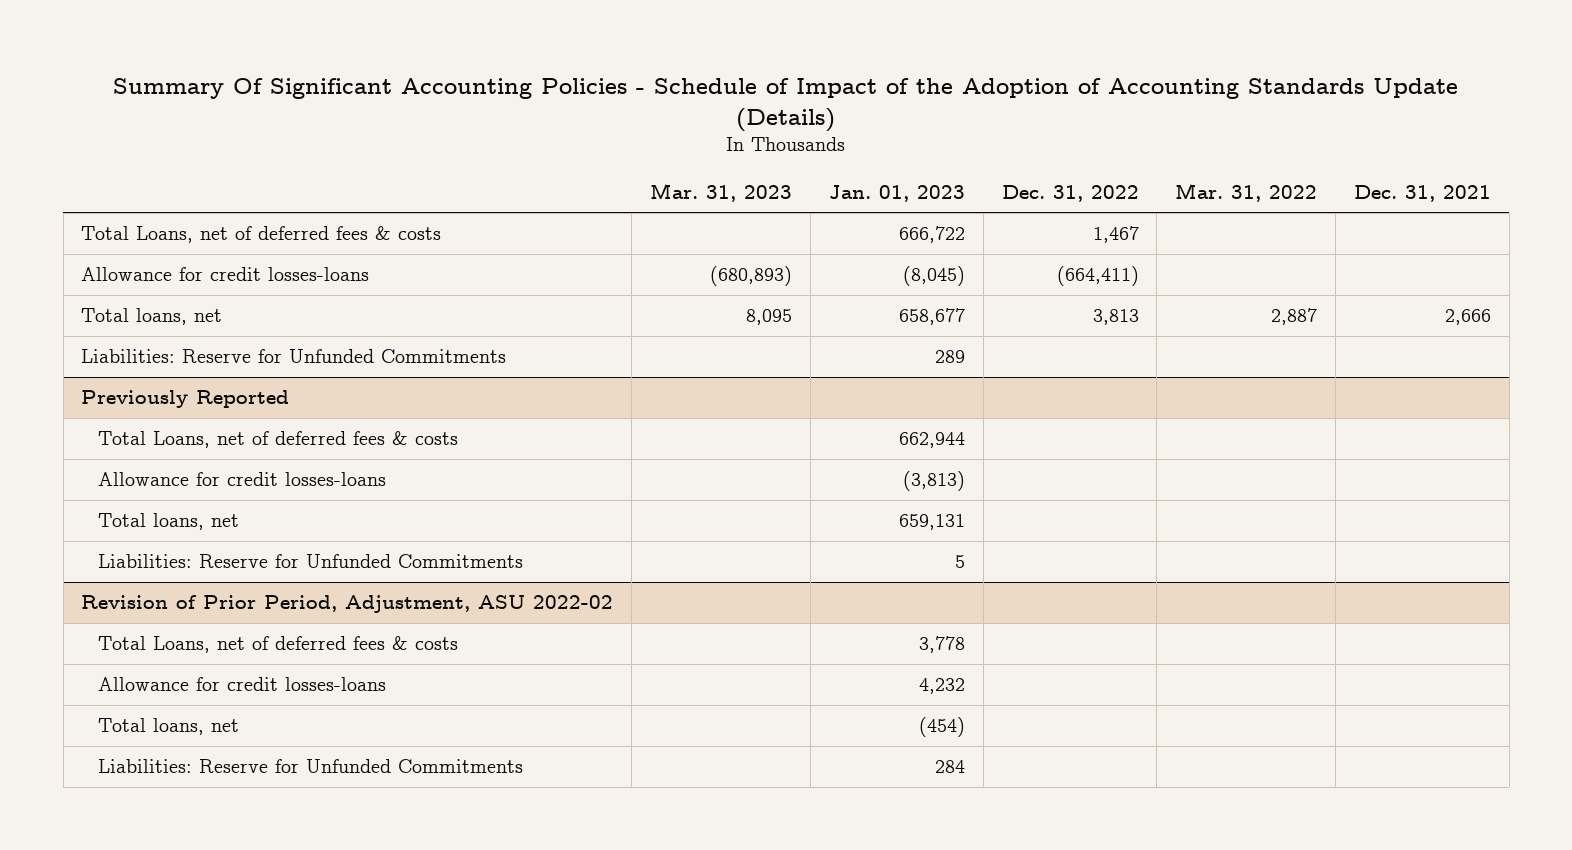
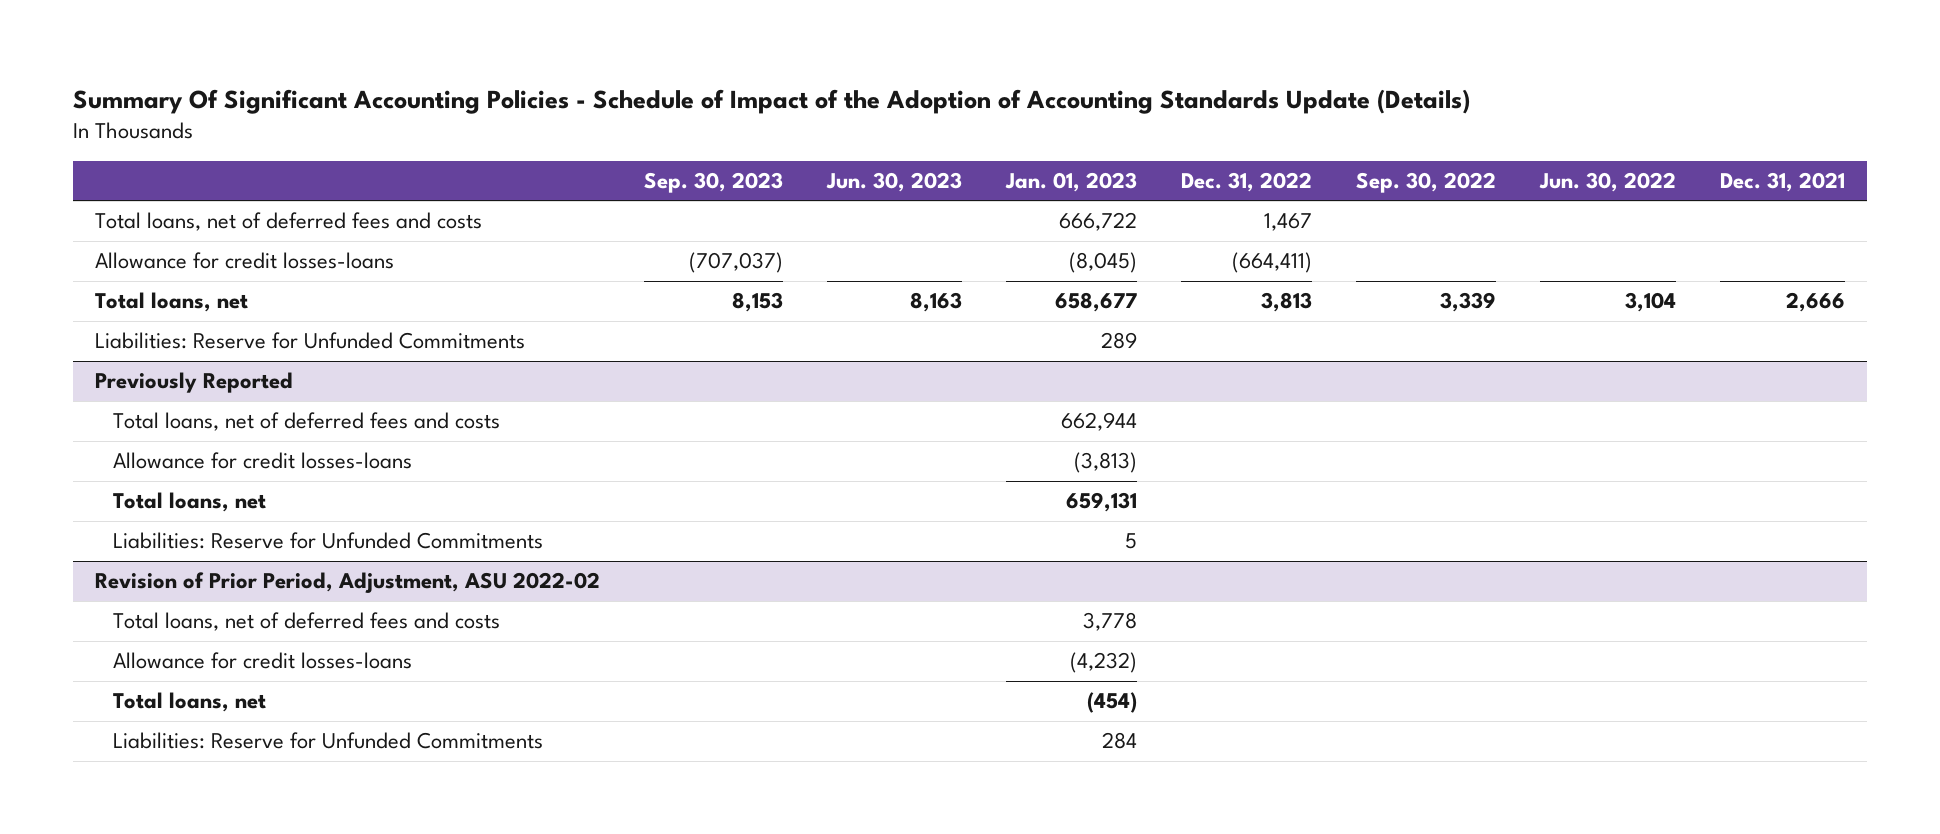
[650,182,793,202] Mar. 31, 2023 -> none
[1175,182,1318,202] Mar. 31, 2022 -> none
none -> [643,171,783,193] Sep. 30, 2023
none -> [825,171,962,192] Jun. 30, 2023
none -> [1356,171,1497,193] Sep. 30, 2022
none -> [1539,171,1677,192] Jun. 30, 2022
[81,226,442,244] Total Loans, net of deferred fees & costs -> [94,212,482,232] Total loans, net of deferred fees and costs
[98,431,459,449] Total Loans, net of deferred fees & costs -> [113,412,501,432] Total loans, net of deferred fees and costs
[98,636,459,654] Total Loans, net of deferred fees & costs -> [113,612,501,632] Total loans, net of deferred fees and costs
[918,678,965,695] 4,232 -> [1069,652,1137,674] (4,232)

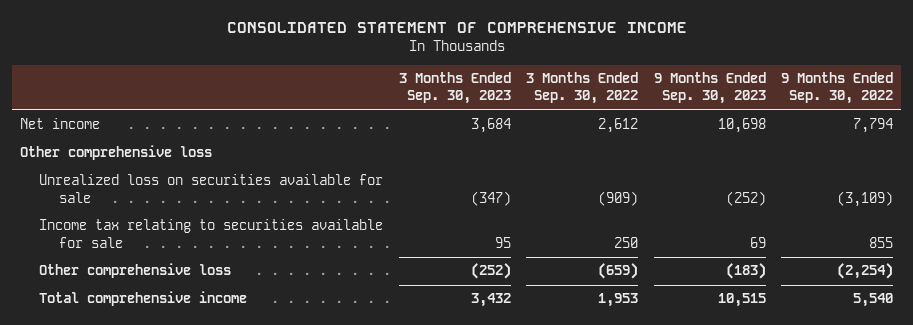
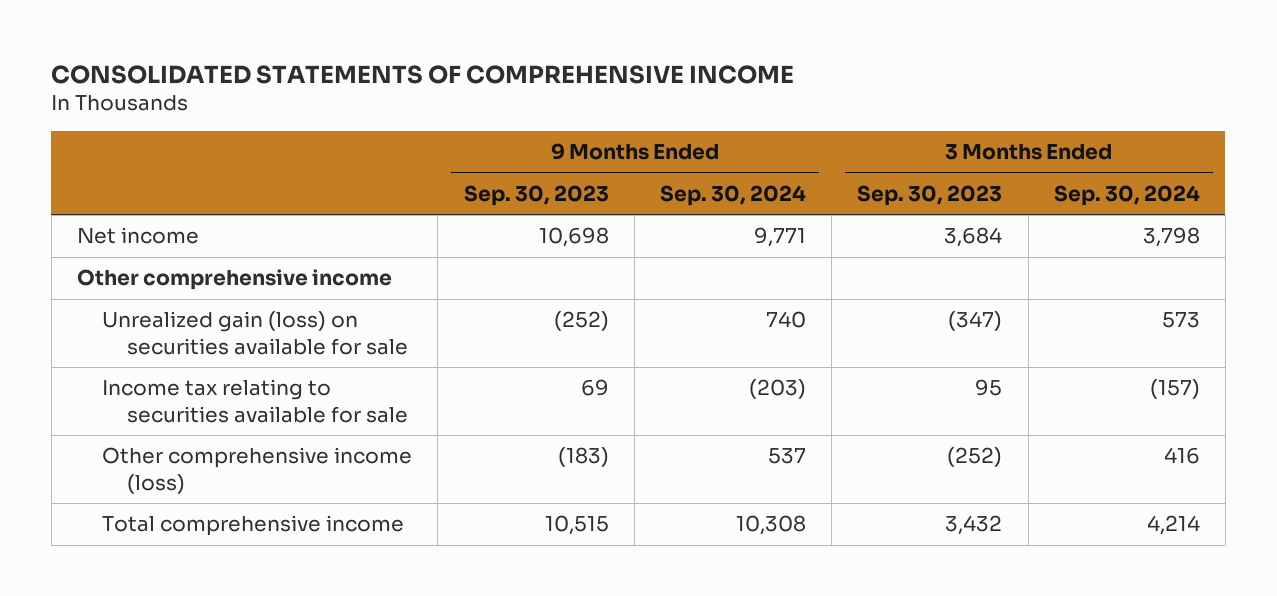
[226,22,687,34] CONSOLIDATED STATEMENT OF COMPREHENSIVE INCOME -> [51,65,795,85] CONSOLIDATED STATEMENTS OF COMPREHENSIVE INCOME
[526,72,639,105] 3 Months Ended Sep. 30, 2022 -> none
[781,72,894,105] 9 Months Ended Sep. 30, 2022 -> none
none -> [660,184,807,206] Sep. 30, 2024
none -> [1053,184,1200,206] Sep. 30, 2024
[20,145,213,161] Other comprehensive loss -> [77,269,393,291] Other comprehensive income
[39,174,384,203] Unrealized loss on securities available for sale -> [102,311,409,355] Unrealized gain (loss) on securities available for sale
[39,263,232,279] Other comprehensive loss -> [102,447,413,494] Other comprehensive income (loss)

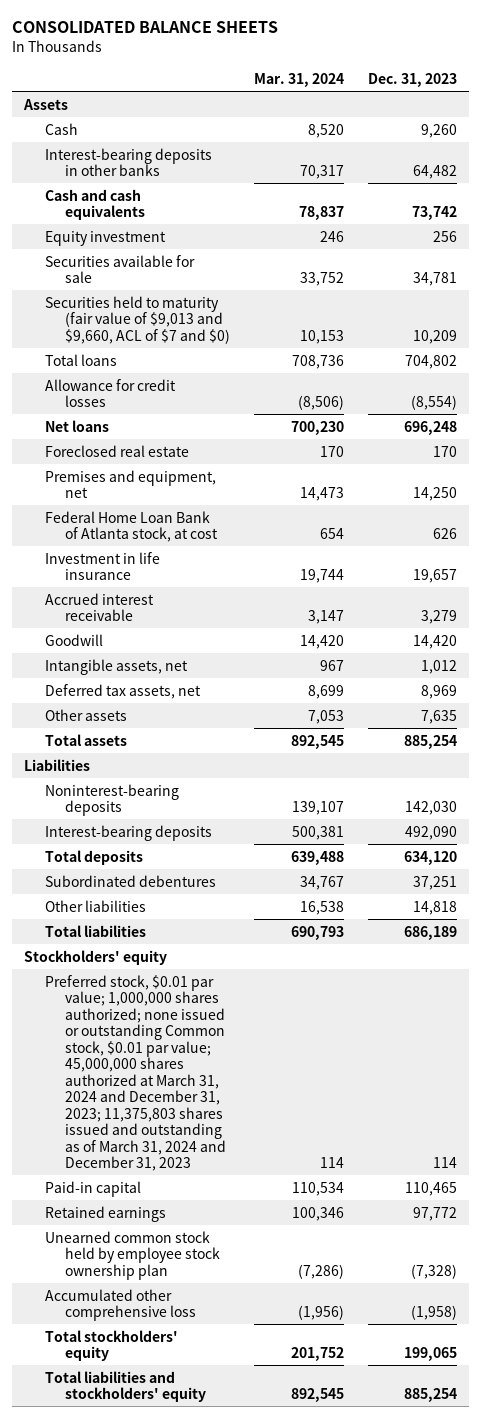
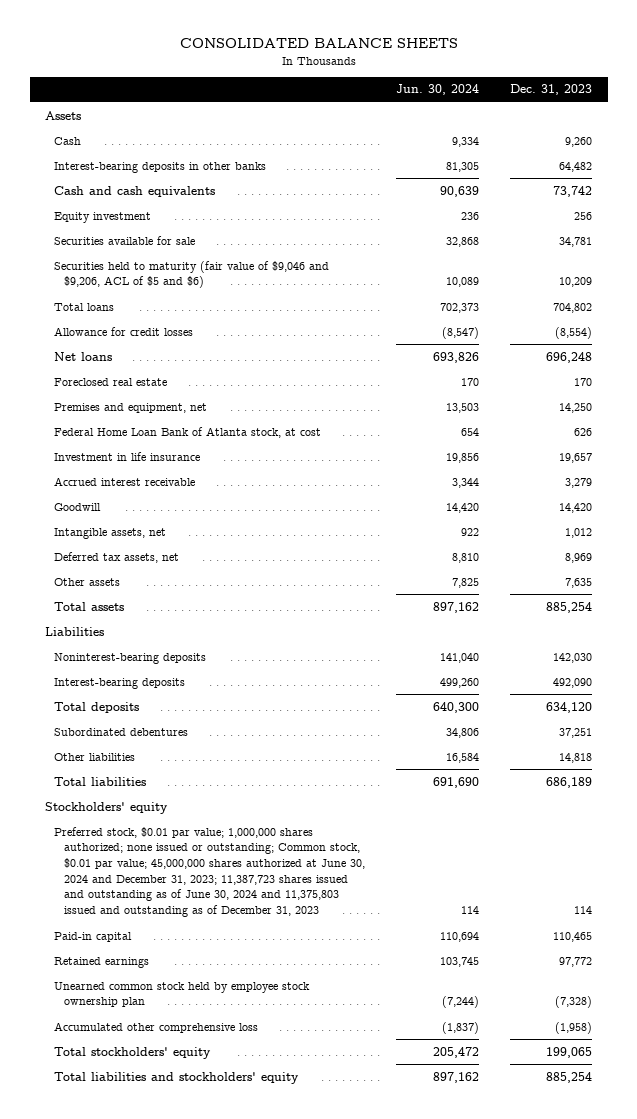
[254,72,345,87] Mar. 31, 2024 -> none
none -> [395,84,479,96] Jun. 30, 2024
[44,295,231,344] Securities held to maturity (fair value of $9,013 and $9,660, ACL of $7 and $0) -> [54,260,330,289] Securities held to maturity (fair value of $9,046 and $9,206, ACL of $5 and $6)
[44,974,227,1172] Preferred stock, $0.01 par value; 1,000,000 shares authorized; none issued or outstanding Common stock, $0.01 par value; 45,000,000 shares authorized at March 31, 2024 and December 31, 2023; 11,375,803 shares issued and outstanding as of March 31, 2024 and December 31, 2023 -> [54,826,365,918] Preferred stock, $0.01 par value; 1,000,000 shares authorized; none issued or outstanding; Common stock, $0.01 par value; 45,000,000 shares authorized at June 30, 2024 and December 31, 2023; 11,387,723 shares issued and outstanding as of June 30, 2024 and 11,375,803 issued and outstanding as of December 31, 2023

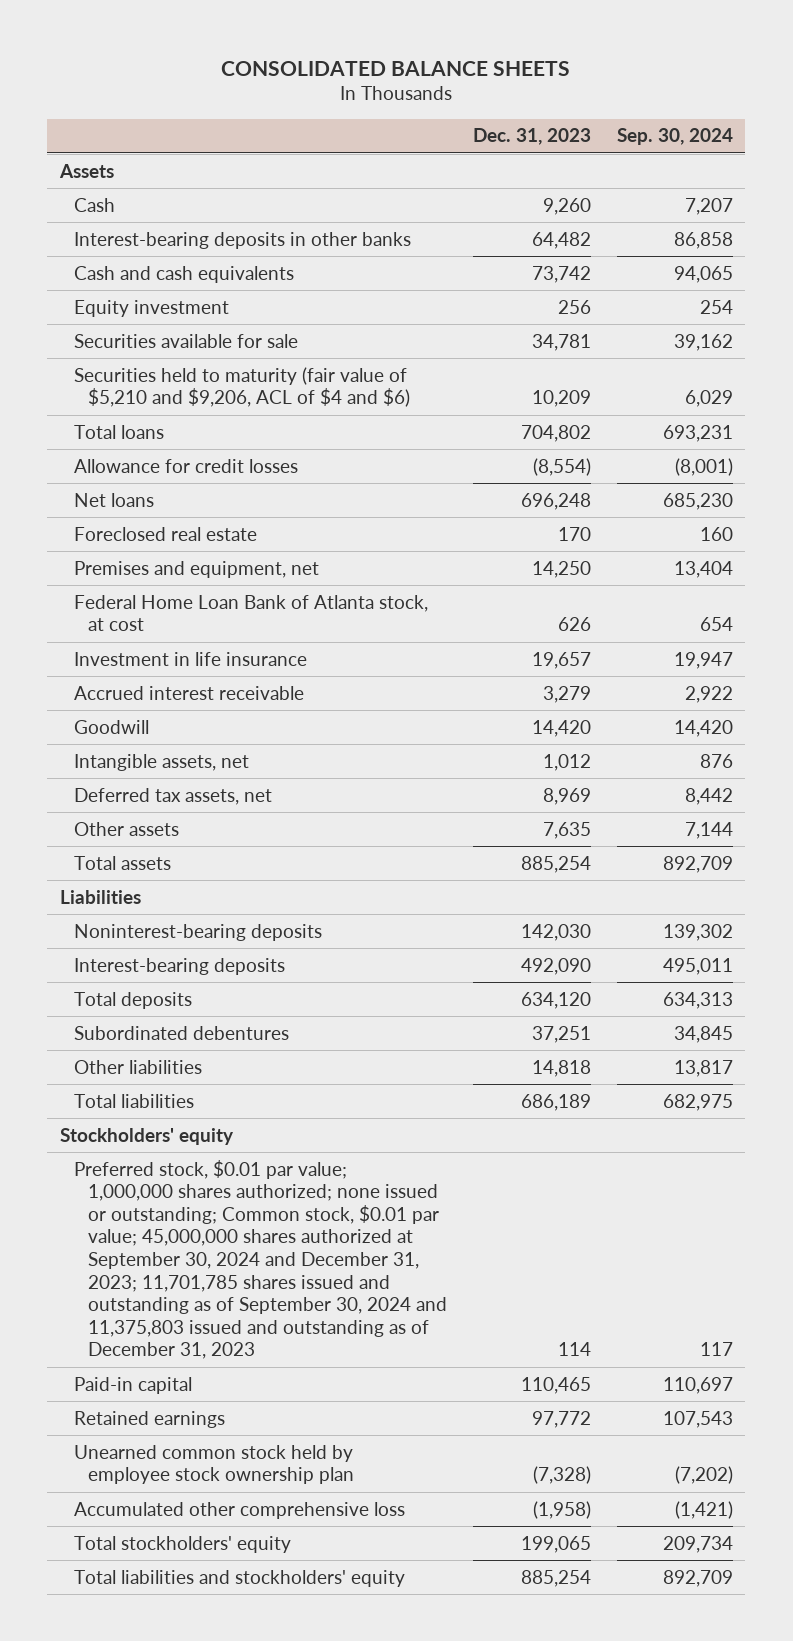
[395,84,479,96] Jun. 30, 2024 -> none
none -> [616,128,733,146] Sep. 30, 2024
[54,260,330,289] Securities held to maturity (fair value of $9,046 and $9,206, ACL of $5 and $6) -> [74,366,411,408] Securities held to maturity (fair value of $5,210 and $9,206, ACL of $4 and $6)
[54,826,365,918] Preferred stock, $0.01 par value; 1,000,000 shares authorized; none issued or outstanding; Common stock, $0.01 par value; 45,000,000 shares authorized at June 30, 2024 and December 31, 2023; 11,387,723 shares issued and outstanding as of June 30, 2024 and 11,375,803 issued and outstanding as of December 31, 2023 -> [74,1159,448,1360] Preferred stock, $0.01 par value; 1,000,000 shares authorized; none issued or outstanding; Common stock, $0.01 par value; 45,000,000 shares authorized at September 30, 2024 and December 31, 2023; 11,701,785 shares issued and outstanding as of September 30, 2024 and 11,375,803 issued and outstanding as of December 31, 2023

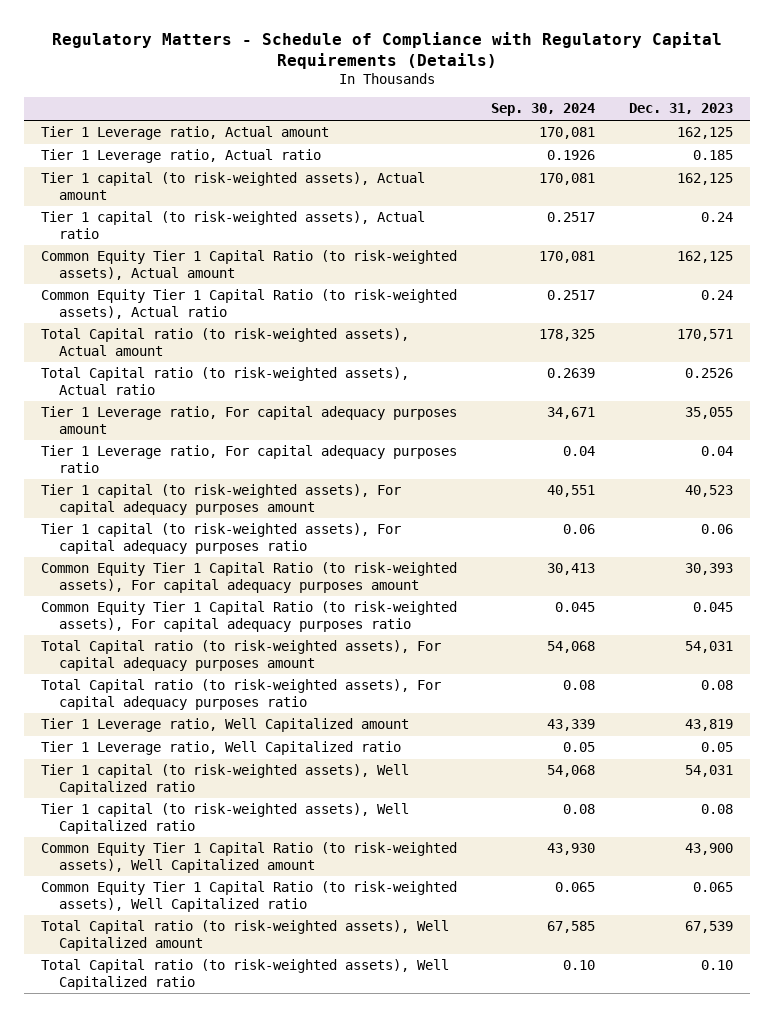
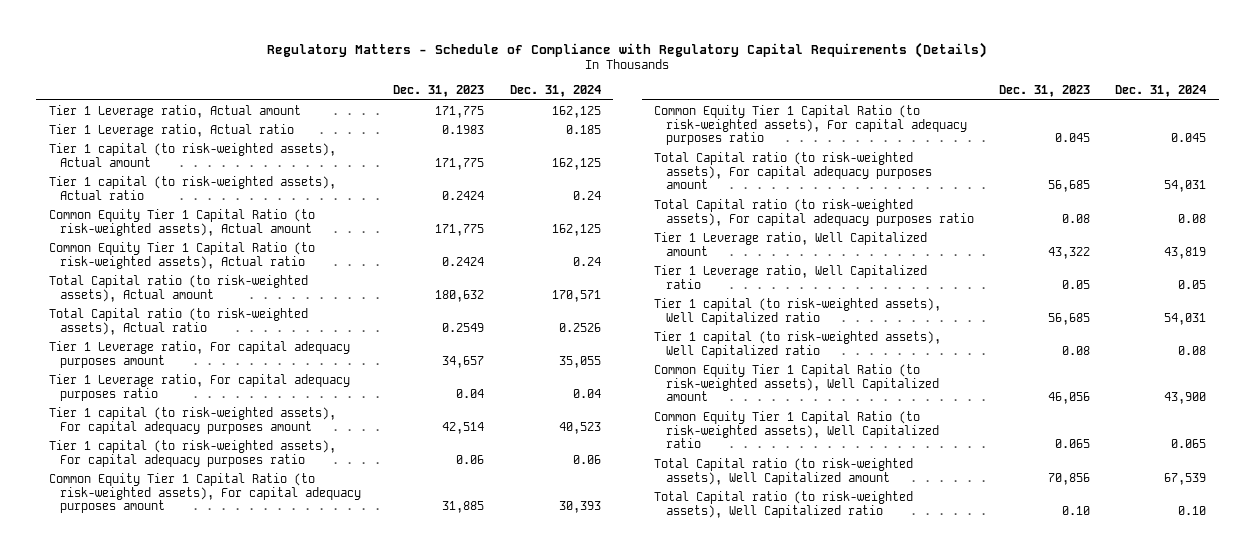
[490,103,595,117] Sep. 30, 2024 -> none
none -> [509,85,601,98] Dec. 31, 2024
[677,127,734,140] 162,125 -> [435,105,485,118] 171,775
[693,150,734,161] 0.185 -> [442,124,485,134] 0.1983
[677,173,734,186] 162,125 -> [435,157,485,170] 171,775
[701,212,734,223] 0.24 -> [442,190,485,200] 0.2424
[677,251,734,264] 162,125 -> [435,223,485,236] 171,775
[701,290,734,301] 0.24 -> [442,256,485,266] 0.2424
[677,329,734,342] 170,571 -> [435,289,485,302] 180,632
[685,368,734,379] 0.2526 -> [442,322,485,332] 0.2549
[685,407,734,420] 35,055 -> [442,355,485,368] 34,657
[685,485,734,498] 40,523 -> [442,421,485,434] 42,514
[685,563,734,576] 30,393 -> [442,501,485,514] 31,885
[685,641,734,654] 54,031 -> [1048,180,1091,193] 56,685
[685,719,734,732] 43,819 -> [1048,246,1091,259] 43,322
[685,765,734,778] 54,031 -> [1048,312,1091,325] 56,685
[685,843,734,856] 43,900 -> [1048,392,1091,405] 46,056
[685,921,734,934] 67,539 -> [1048,472,1091,485] 70,856

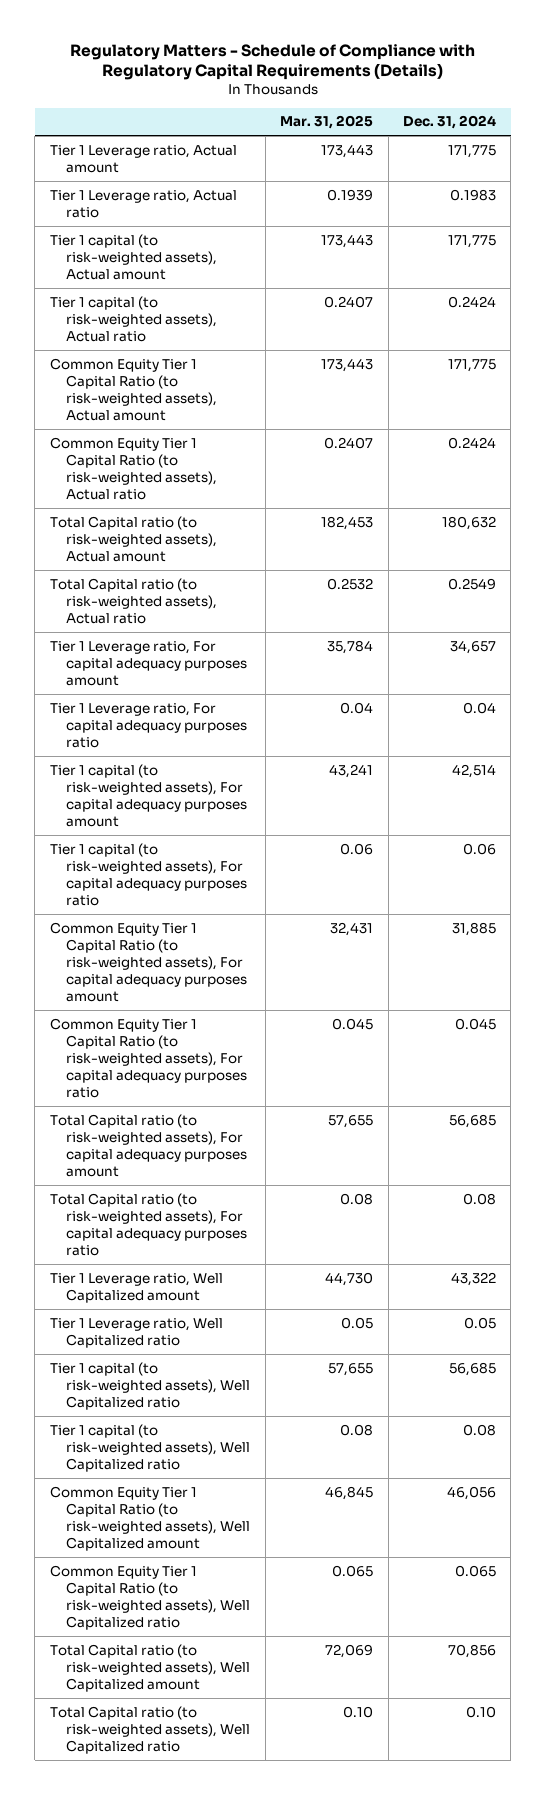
[393,85,485,98] Dec. 31, 2023 -> none
none -> [280,115,374,130] Mar. 31, 2025
[551,105,601,118] 162,125 -> [447,144,496,158] 171,775
[565,124,601,134] 0.185 -> [449,188,496,201] 0.1983
[551,157,601,170] 162,125 -> [447,234,496,248] 171,775
[572,190,601,200] 0.24 -> [447,295,496,308] 0.2424
[551,223,601,236] 162,125 -> [447,358,496,372] 171,775
[572,256,601,266] 0.24 -> [447,436,496,449] 0.2424
[551,289,601,302] 170,571 -> [441,515,496,530] 180,632
[558,322,601,332] 0.2526 -> [447,577,496,590] 0.2549
[558,355,601,368] 35,055 -> [449,639,496,654] 34,657
[558,421,601,434] 40,523 -> [451,763,496,778] 42,514
[558,501,601,514] 30,393 -> [451,921,496,936] 31,885
[1164,180,1207,193] 54,031 -> [448,1113,496,1128] 56,685
[1164,246,1207,259] 43,819 -> [450,1271,496,1286] 43,322
[1164,312,1207,325] 54,031 -> [448,1361,496,1376] 56,685
[1164,392,1207,405] 43,900 -> [446,1485,496,1500] 46,056
[1164,472,1207,485] 67,539 -> [447,1643,496,1658] 70,856

